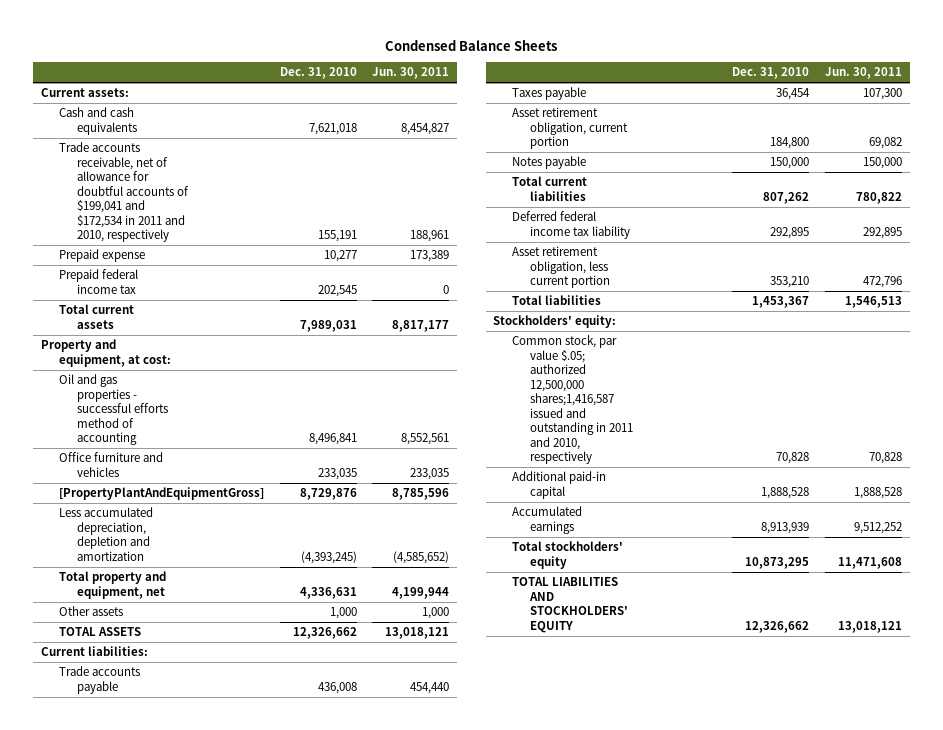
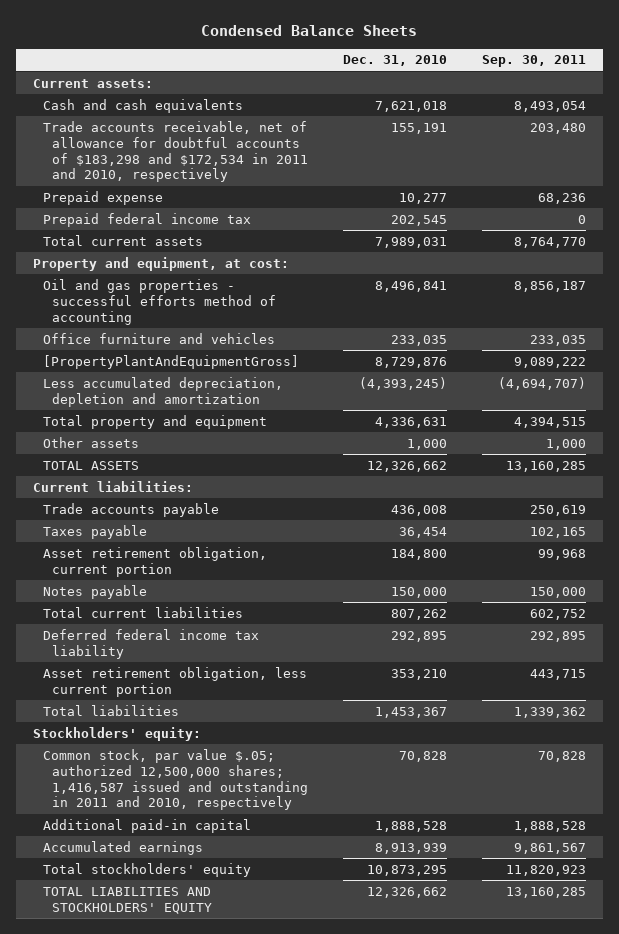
[372,67,450,80] Jun. 30, 2011 -> none
none -> [481,55,586,68] Sep. 30, 2011
[58,142,190,243] Trade accounts receivable, net of allowance for doubtful accounts of $199,041 and $172,534 in 2011 and 2010, respectively -> [42,120,308,183] Trade accounts receivable, net of allowance for doubtful accounts of $183,298 and $172,534 in 2011 and 2010, respectively
[58,571,166,599] Total property and equipment, net -> [42,414,267,429] Total property and equipment
[511,335,633,465] Common stock, par value $.05; authorized 12,500,000 shares;1,416,587 issued and outstanding in 2011 and 2010, respectively -> [42,748,308,811] Common stock, par value $.05; authorized 12,500,000 shares; 1,416,587 issued and outstanding in 2011 and 2010, respectively

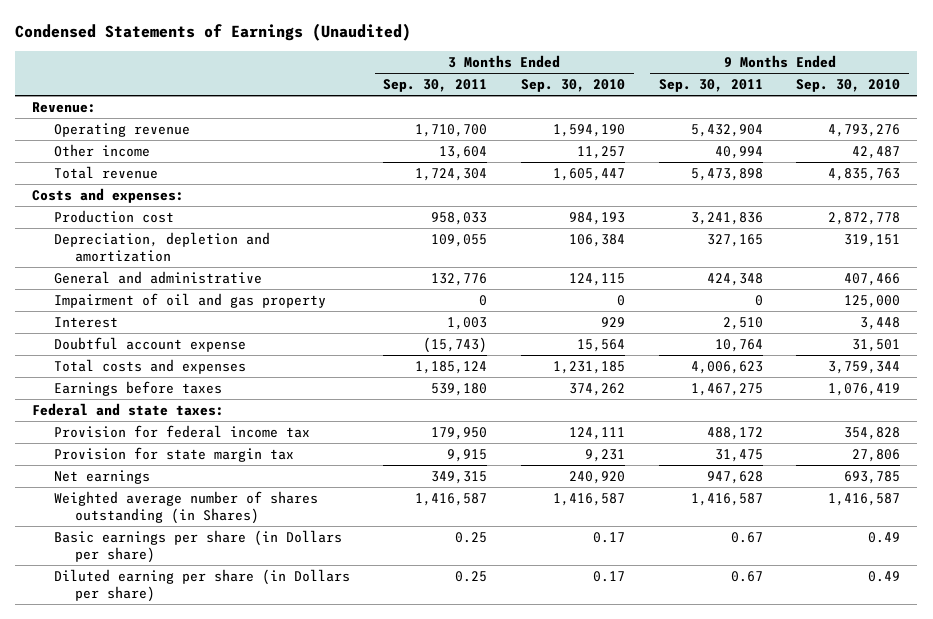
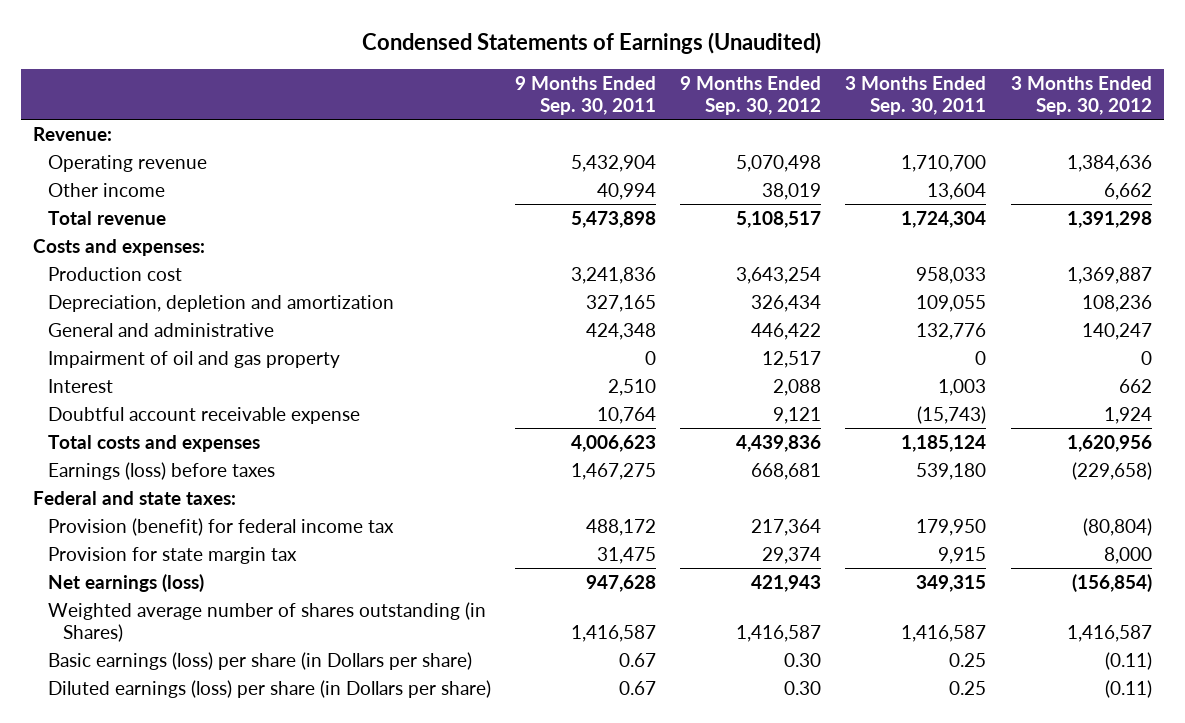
[521,79,626,93] Sep. 30, 2010 -> none
[796,79,901,93] Sep. 30, 2010 -> none
none -> [680,75,822,115] 9 Months Ended Sep. 30, 2012
none -> [1010,75,1152,115] 3 Months Ended Sep. 30, 2012
[53,336,246,352] Doubtful account expense -> [47,406,360,424] Doubtful account receivable expense
[53,380,222,396] Earnings before taxes -> [47,461,275,480] Earnings (loss) before taxes
[53,424,310,438] Provision for federal income tax -> [47,517,394,536] Provision (benefit) for federal income tax
[53,469,150,484] Net earnings -> [47,573,204,592] Net earnings (loss)
[53,529,342,563] Basic earnings per share (in Dollars per share) -> [47,651,472,670] Basic earnings (loss) per share (in Dollars per share)
[53,568,350,602] Diluted earning per share (in Dollars per share) -> [47,679,491,698] Diluted earnings (loss) per share (in Dollars per share)

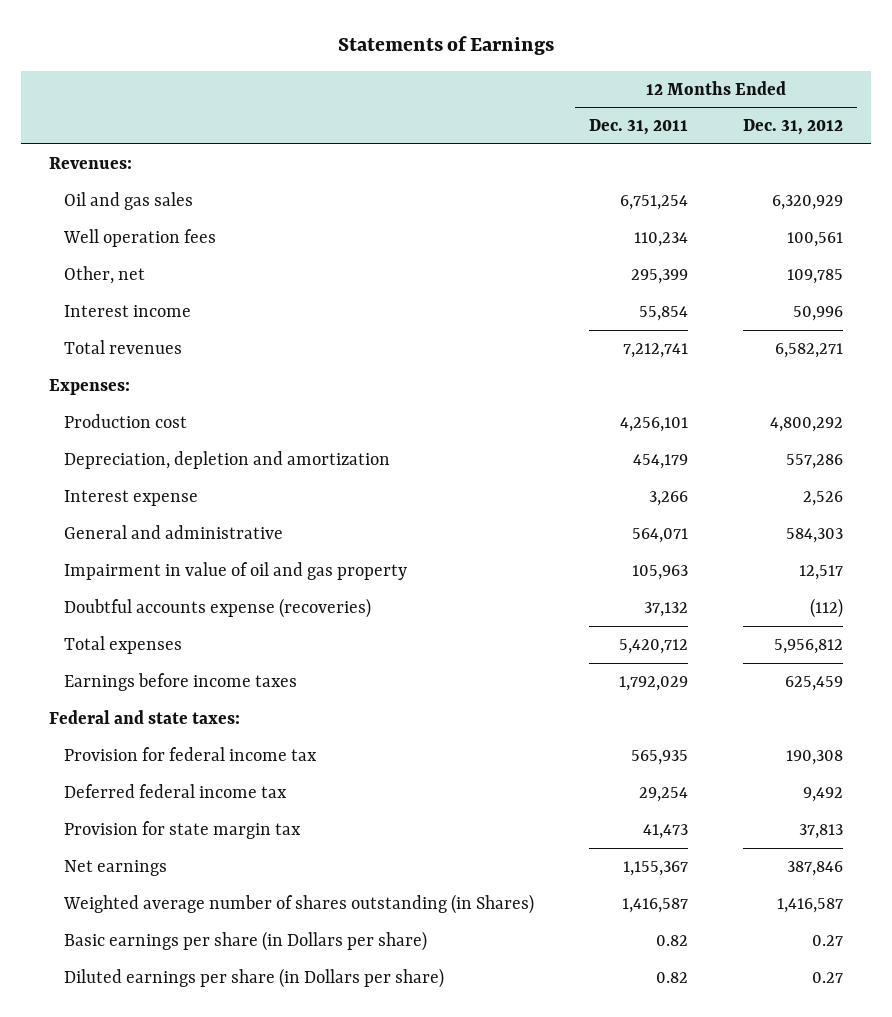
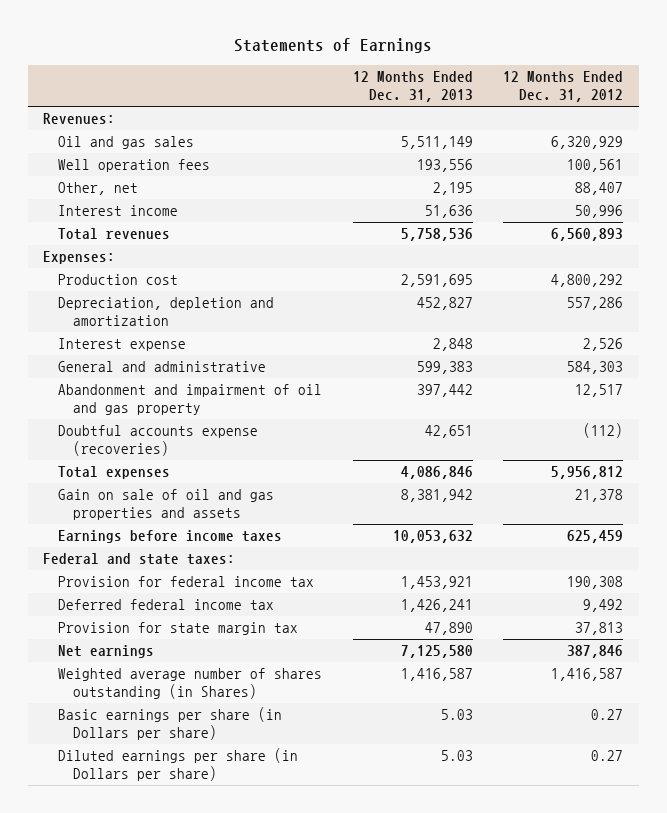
[588,119,688,136] Dec. 31, 2011 -> none
none -> [352,71,473,103] 12 Months Ended Dec. 31, 2013
[787,268,844,284] 109,785 -> [575,182,624,196] 88,407
[775,342,844,358] 6,582,271 -> [551,228,624,242] 6,560,893
[63,561,407,580] Impairment in value of oil and gas property -> [58,384,323,416] Abandonment and impairment of oil and gas property
none -> [58,489,275,521] Gain on sale of oil and gas properties and assets

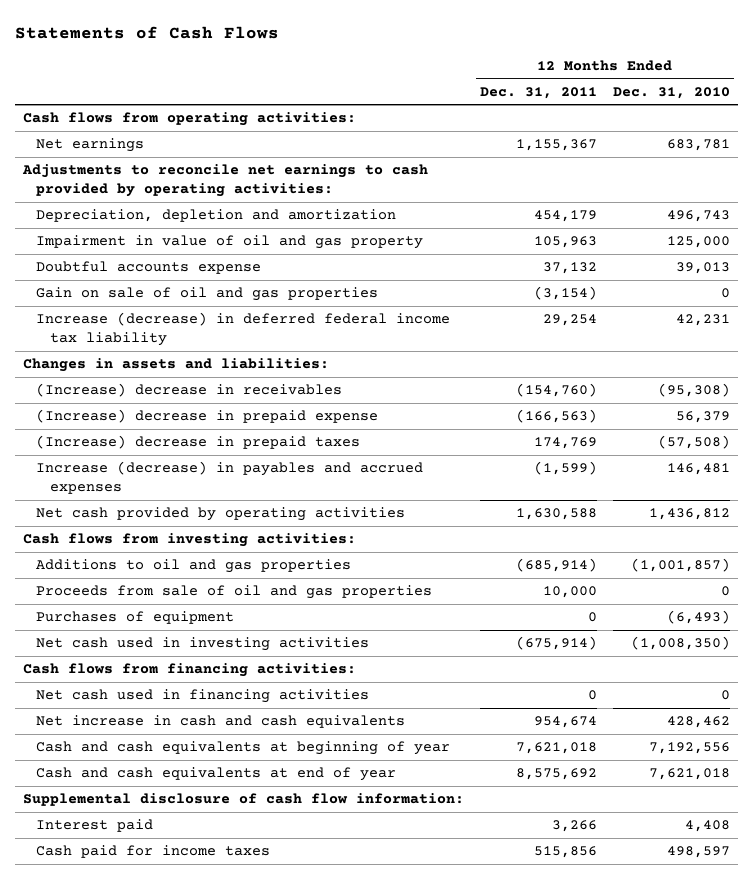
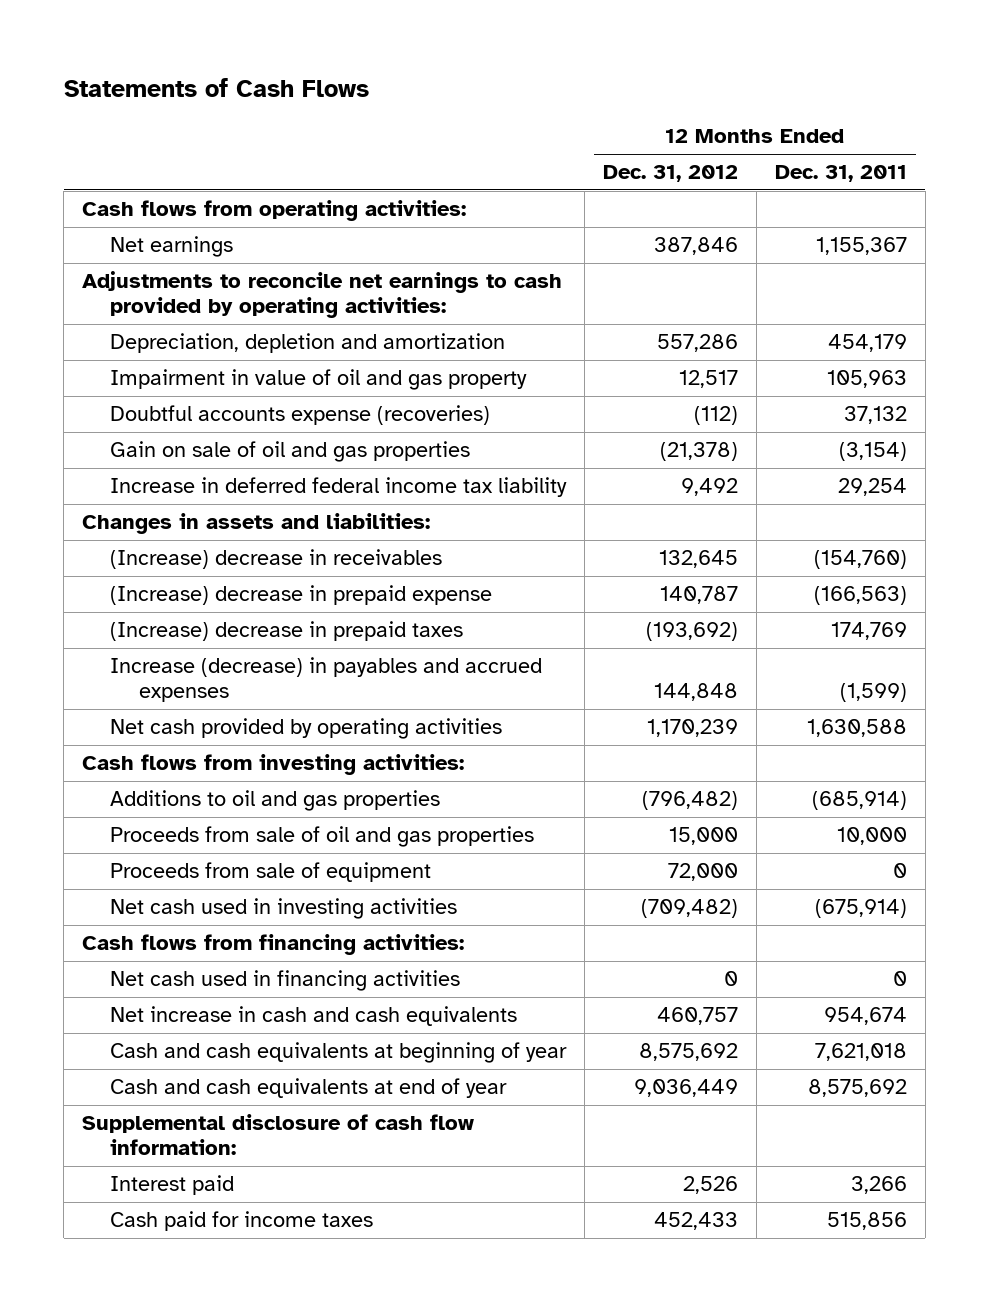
[613,86,731,99] Dec. 31, 2010 -> none
none -> [603,165,739,183] Dec. 31, 2012
[36,261,262,275] Doubtful accounts expense -> [110,405,491,426] Doubtful accounts expense (recoveries)
[36,312,451,347] Increase (decrease) in deferred federal income tax liability -> [110,477,568,498] Increase in deferred federal income tax liability
[36,611,235,625] Purchases of equipment -> none
none -> [110,862,432,883] Proceeds from sale of equipment

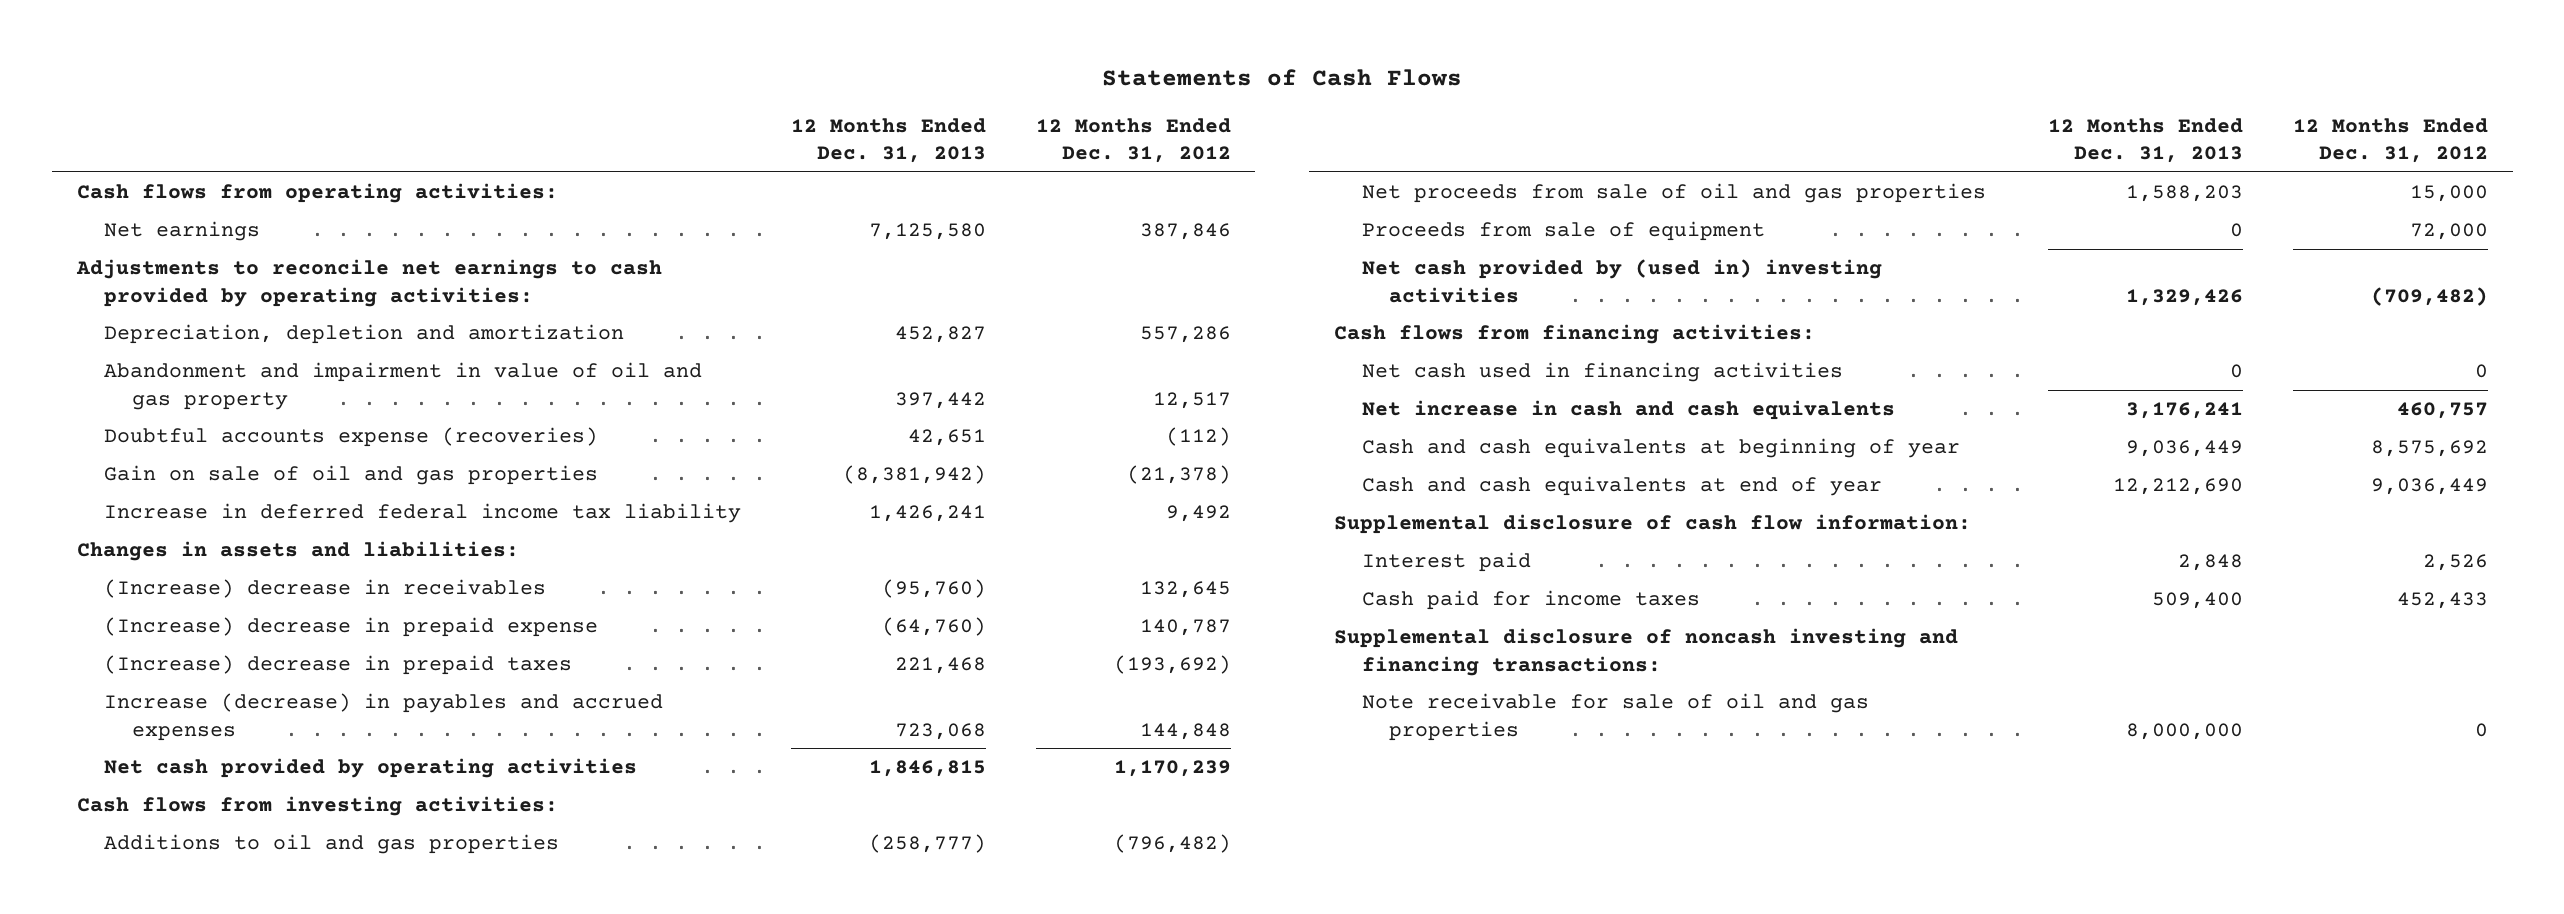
[774,165,907,183] Dec. 31, 2011 -> none
none -> [790,117,986,164] 12 Months Ended Dec. 31, 2013
[110,369,528,391] Impairment in value of oil and gas property -> [104,362,703,410] Abandonment and impairment in value of oil and gas property
[110,826,535,848] Proceeds from sale of oil and gas properties -> [1361,183,1986,204] Net proceeds from sale of oil and gas properties
[110,898,458,920] Net cash used in investing activities -> [1361,259,1882,303] Net cash provided by (used in) investing activities
none -> [1333,628,1958,676] Supplemental disclosure of noncash investing and financing transactions:
none -> [1361,693,1869,741] Note receivable for sale of oil and gas properties

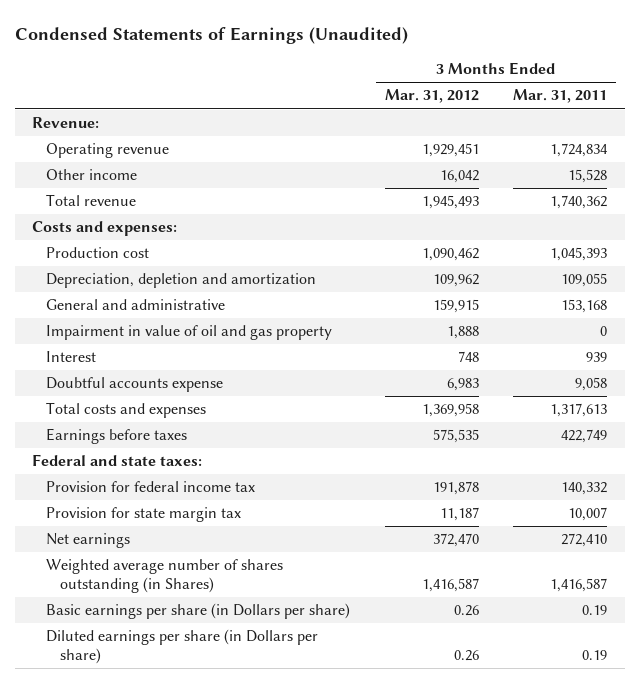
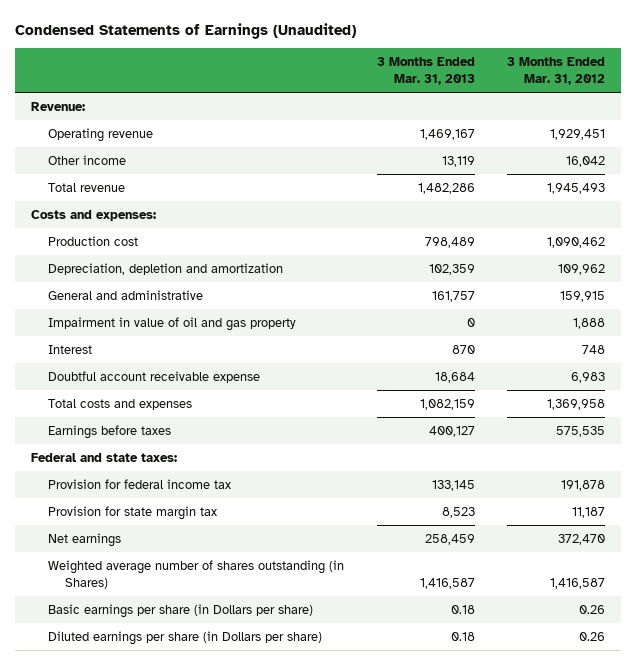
[513,89,608,104] Mar. 31, 2011 -> none
none -> [376,57,475,86] 3 Months Ended Mar. 31, 2013
[46,377,224,393] Doubtful accounts expense -> [48,370,261,383] Doubtful account receivable expense

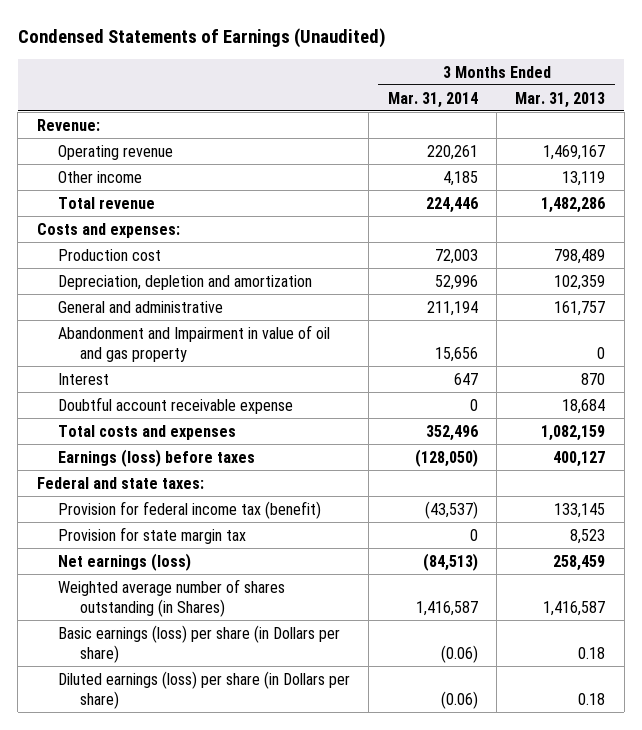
[507,57,606,86] 3 Months Ended Mar. 31, 2012 -> none
none -> [387,91,478,108] Mar. 31, 2014
[48,316,297,331] Impairment in value of oil and gas property -> [58,324,331,362] Abandonment and Impairment in value of oil and gas property
[48,424,172,439] Earnings before taxes -> [58,448,256,467] Earnings (loss) before taxes
[48,478,232,489] Provision for federal income tax -> [58,500,322,519] Provision for federal income tax (benefit)
[48,532,122,547] Net earnings -> [58,552,192,571] Net earnings (loss)
[48,603,314,618] Basic earnings per share (in Dollars per share) -> [58,624,341,663] Basic earnings (loss) per share (in Dollars per share)
[48,630,323,645] Diluted earnings per share (in Dollars per share) -> [58,670,351,709] Diluted earnings (loss) per share (in Dollars per share)

